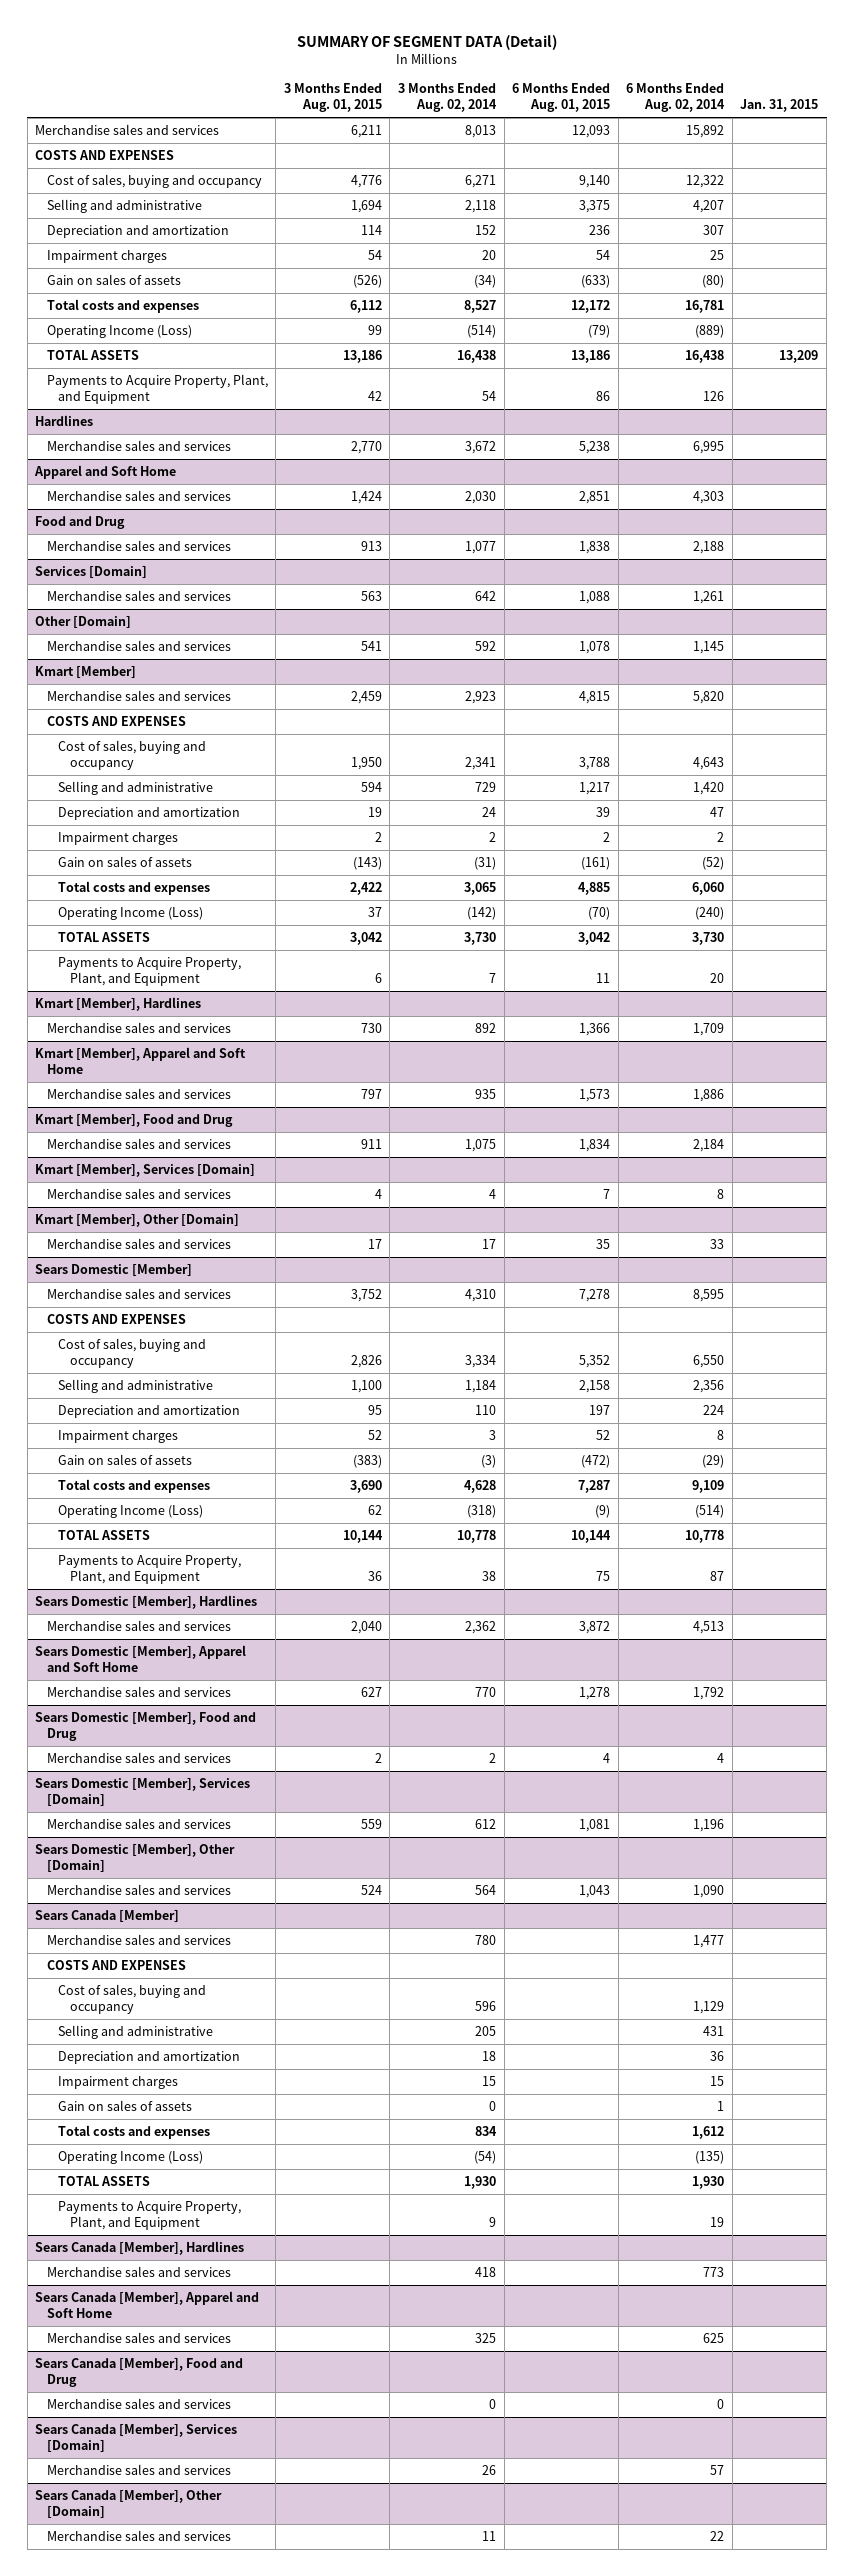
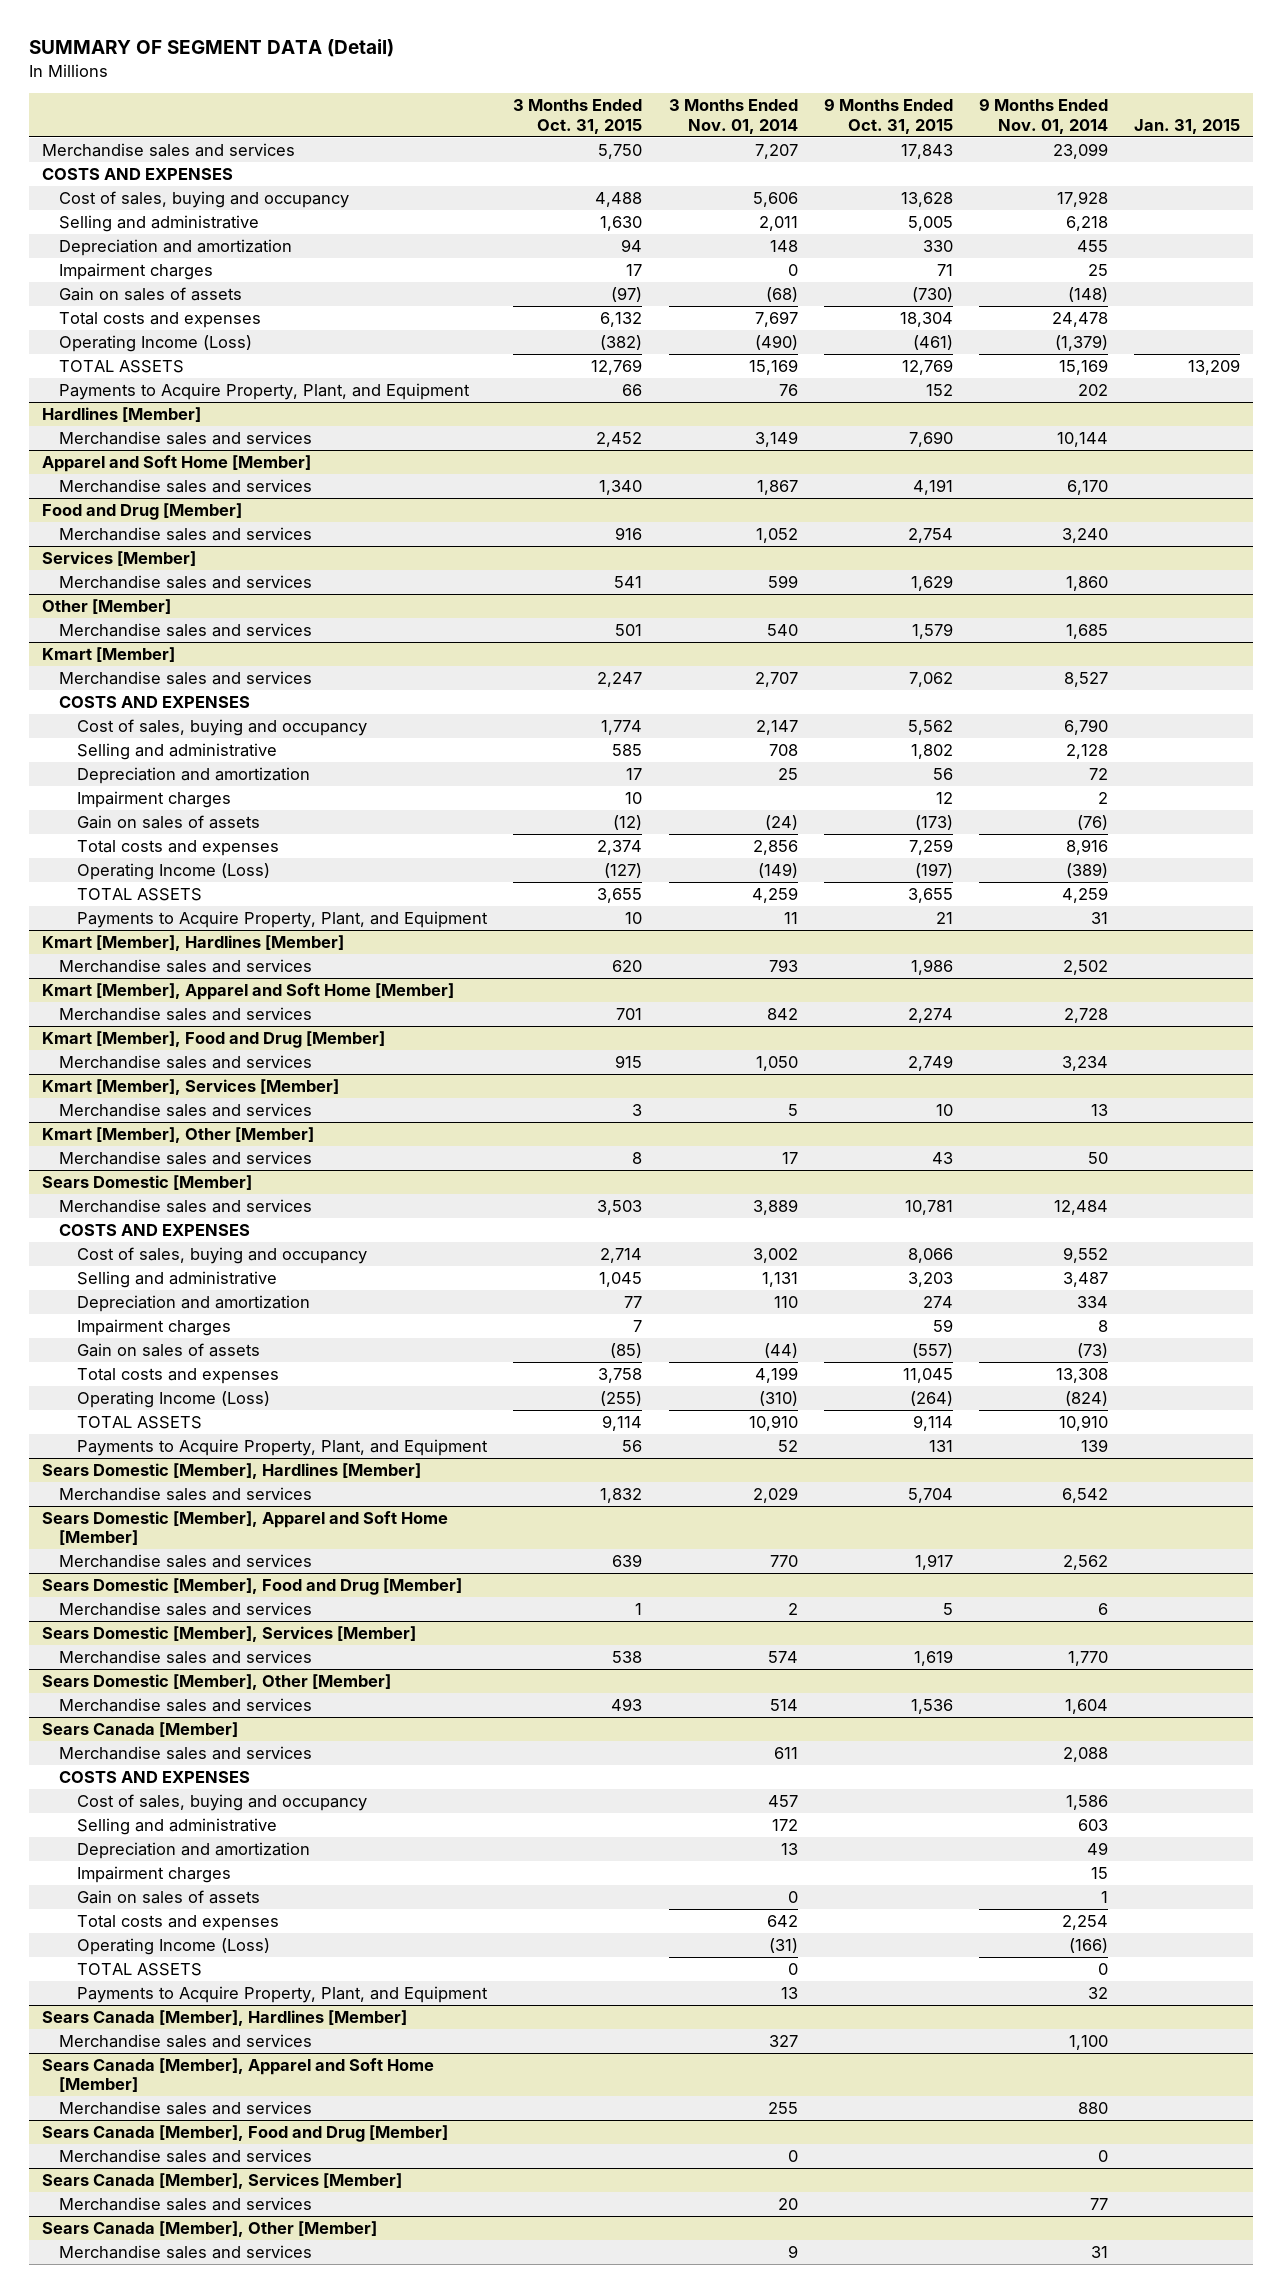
[283,83,382,113] 3 Months Ended Aug. 01, 2015 -> none
[398,83,498,113] 3 Months Ended Aug. 02, 2014 -> none
[512,83,611,113] 6 Months Ended Aug. 01, 2015 -> none
[626,83,726,113] 6 Months Ended Aug. 02, 2014 -> none
none -> [513,99,643,134] 3 Months Ended Oct. 31, 2015
none -> [668,99,798,134] 3 Months Ended Nov. 01, 2014
none -> [823,98,953,134] 9 Months Ended Oct. 31, 2015
none -> [979,98,1109,134] 9 Months Ended Nov. 01, 2014
[35,415,94,427] Hardlines -> [41,407,201,423] Hardlines [Member]
[34,465,177,480] Apparel and Soft Home -> [41,455,311,473] Apparel and Soft Home [Member]
[35,516,126,530] Food and Drug -> [41,503,242,521] Food and Drug [Member]
[35,566,148,579] Services [Domain] -> [41,551,196,567] Services [Member]
[35,616,132,629] Other [Domain] -> [41,599,171,615] Other [Member]
[35,997,202,1012] Kmart [Member], Hardlines -> [41,935,344,952] Kmart [Member], Hardlines [Member]
[35,1047,247,1075] Kmart [Member], Apparel and Soft Home -> [41,983,454,1001] Kmart [Member], Apparel and Soft Home [Member]
[35,1114,234,1128] Kmart [Member], Food and Drug -> [41,1031,385,1049] Kmart [Member], Food and Drug [Member]
[35,1164,256,1178] Kmart [Member], Services [Domain] -> [41,1079,339,1096] Kmart [Member], Services [Member]
[35,1214,240,1228] Kmart [Member], Other [Domain] -> [41,1127,314,1144] Kmart [Member], Other [Member]
[35,1595,258,1610] Sears Domestic [Member], Hardlines -> [41,1463,421,1480] Sears Domestic [Member], Hardlines [Member]
[35,1645,247,1673] Sears Domestic [Member], Apparel and Soft Home -> [41,1511,448,1546] Sears Domestic [Member], Apparel and Soft Home [Member]
[35,1712,257,1742] Sears Domestic [Member], Food and Drug -> [41,1578,462,1596] Sears Domestic [Member], Food and Drug [Member]
[35,1778,251,1807] Sears Domestic [Member], Services [Domain] -> [41,1626,416,1643] Sears Domestic [Member], Services [Member]
[35,1844,236,1873] Sears Domestic [Member], Other [Domain] -> [41,1674,391,1691] Sears Domestic [Member], Other [Member]
[35,2241,245,2256] Sears Canada [Member], Hardlines -> [41,2010,407,2027] Sears Canada [Member], Hardlines [Member]
[35,2291,260,2319] Sears Canada [Member], Apparel and Soft Home -> [41,2058,434,2093] Sears Canada [Member], Apparel and Soft Home [Member]
[35,2358,244,2388] Sears Canada [Member], Food and Drug -> [41,2125,448,2143] Sears Canada [Member], Food and Drug [Member]
[35,2424,238,2453] Sears Canada [Member], Services [Domain] -> [41,2173,402,2190] Sears Canada [Member], Services [Member]
[35,2490,223,2519] Sears Canada [Member], Other [Domain] -> [41,2221,377,2238] Sears Canada [Member], Other [Member]

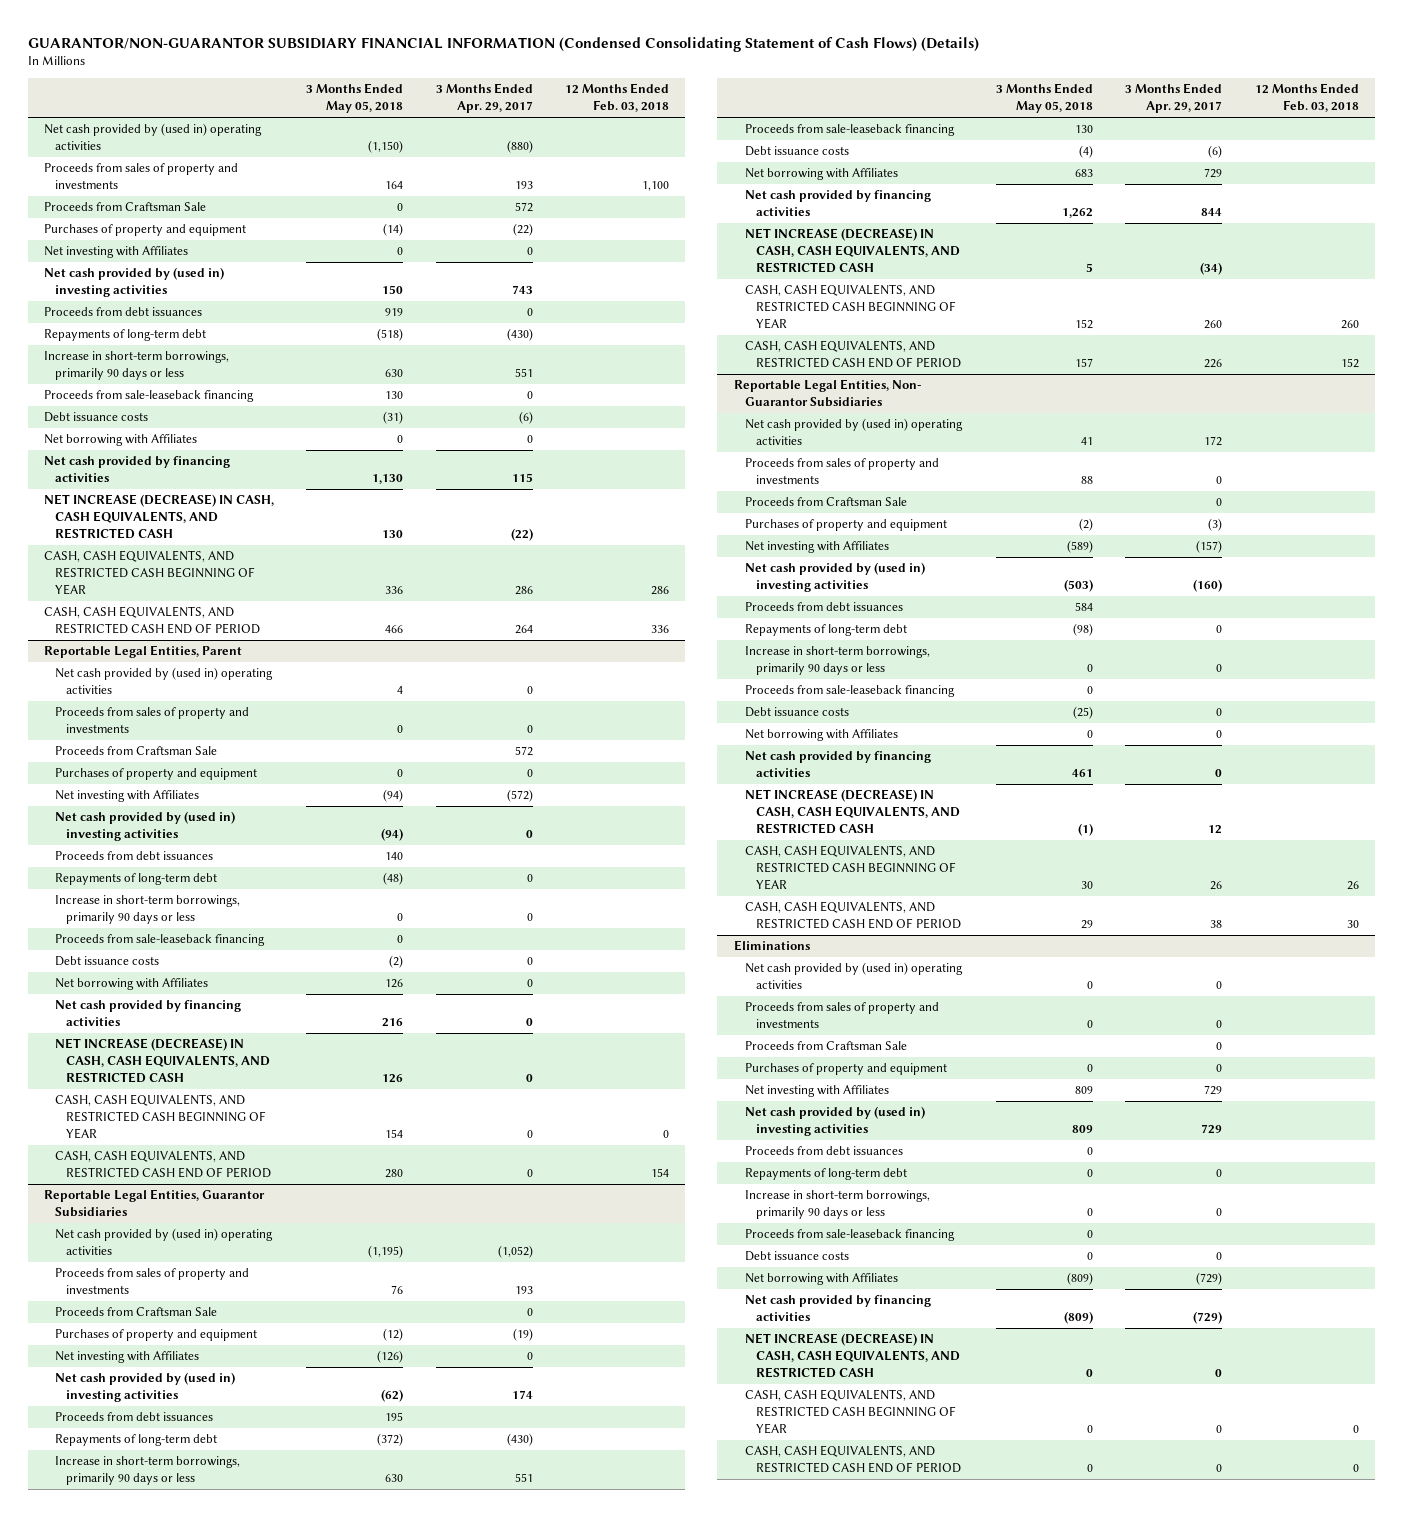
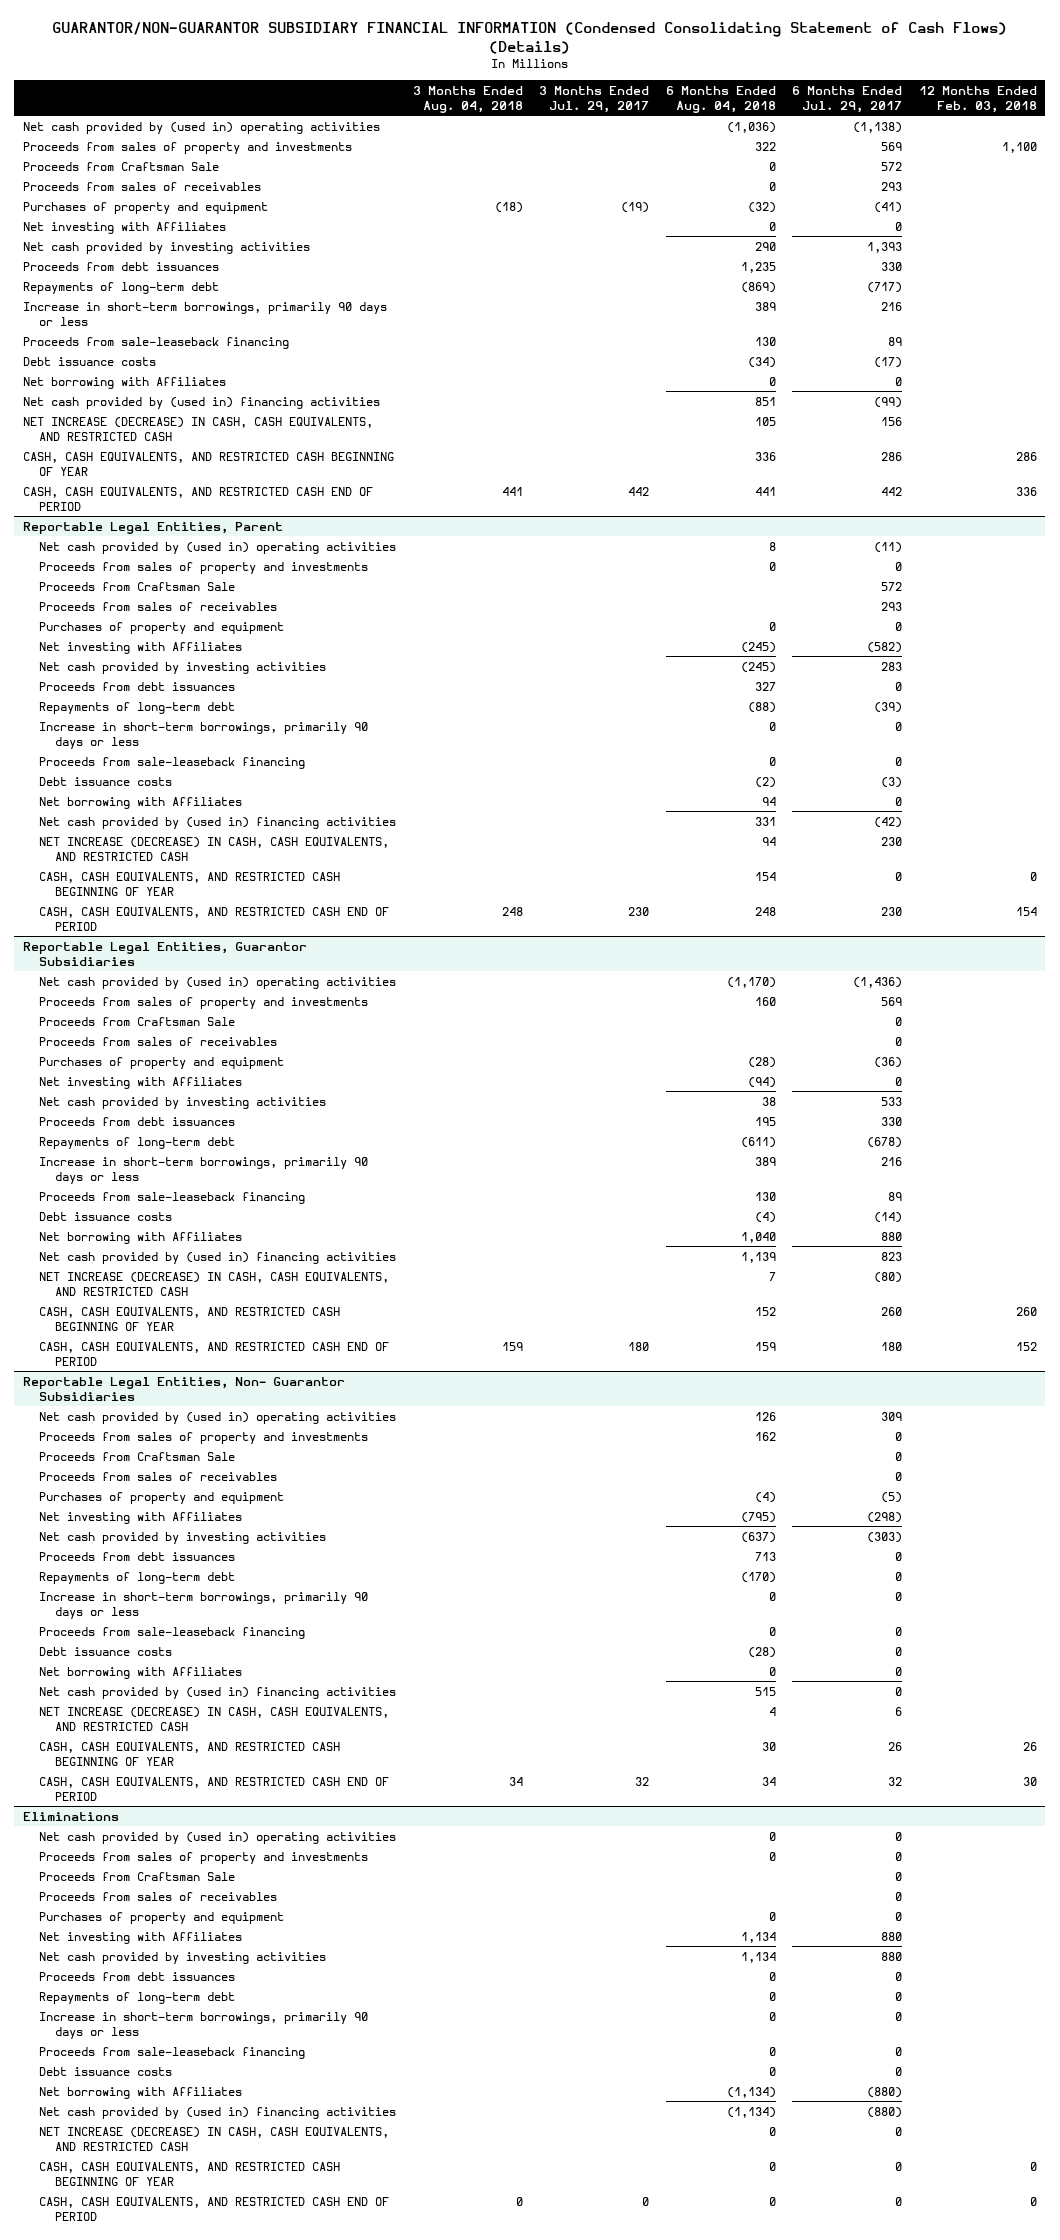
[306,83,404,114] 3 Months Ended May 05, 2018 -> none
[435,83,533,114] 3 Months Ended Apr. 29, 2017 -> none
none -> [412,85,523,113] 3 Months Ended Aug. 04, 2018
none -> [539,85,650,113] 3 Months Ended Jul. 29, 2017
none -> [665,85,776,113] 6 Months Ended Aug. 04, 2018
none -> [792,85,903,113] 6 Months Ended Jul. 29, 2017
none -> [22,181,261,191] Proceeds from sales of receivables
[44,267,225,298] Net cash provided by (used in) investing activities -> [22,241,310,254] Net cash provided by investing activities
[44,456,231,483] Net cash provided by financing activities -> [22,396,380,409] Net cash provided by (used in) financing activities
none -> [38,601,277,611] Proceeds from sales of receivables
[54,811,235,842] Net cash provided by (used in) investing activities -> [38,661,326,674] Net cash provided by investing activities
[54,1000,241,1027] Net cash provided by financing activities -> [38,816,396,829] Net cash provided by (used in) financing activities
none -> [38,1036,277,1046] Proceeds from sales of receivables
[54,1372,235,1403] Net cash provided by (used in) investing activities -> [38,1096,326,1109] Net cash provided by investing activities
[744,190,931,217] Net cash provided by financing activities -> [38,1251,396,1264] Net cash provided by (used in) financing activities
none -> [38,1471,277,1481] Proceeds from sales of receivables
[744,562,925,593] Net cash provided by (used in) investing activities -> [38,1531,326,1544] Net cash provided by investing activities
[744,751,931,778] Net cash provided by financing activities -> [38,1686,396,1699] Net cash provided by (used in) financing activities
none -> [38,1891,277,1901] Proceeds from sales of receivables
[744,1106,925,1137] Net cash provided by (used in) investing activities -> [38,1951,326,1964] Net cash provided by investing activities
[744,1295,931,1322] Net cash provided by financing activities -> [38,2106,396,2119] Net cash provided by (used in) financing activities

